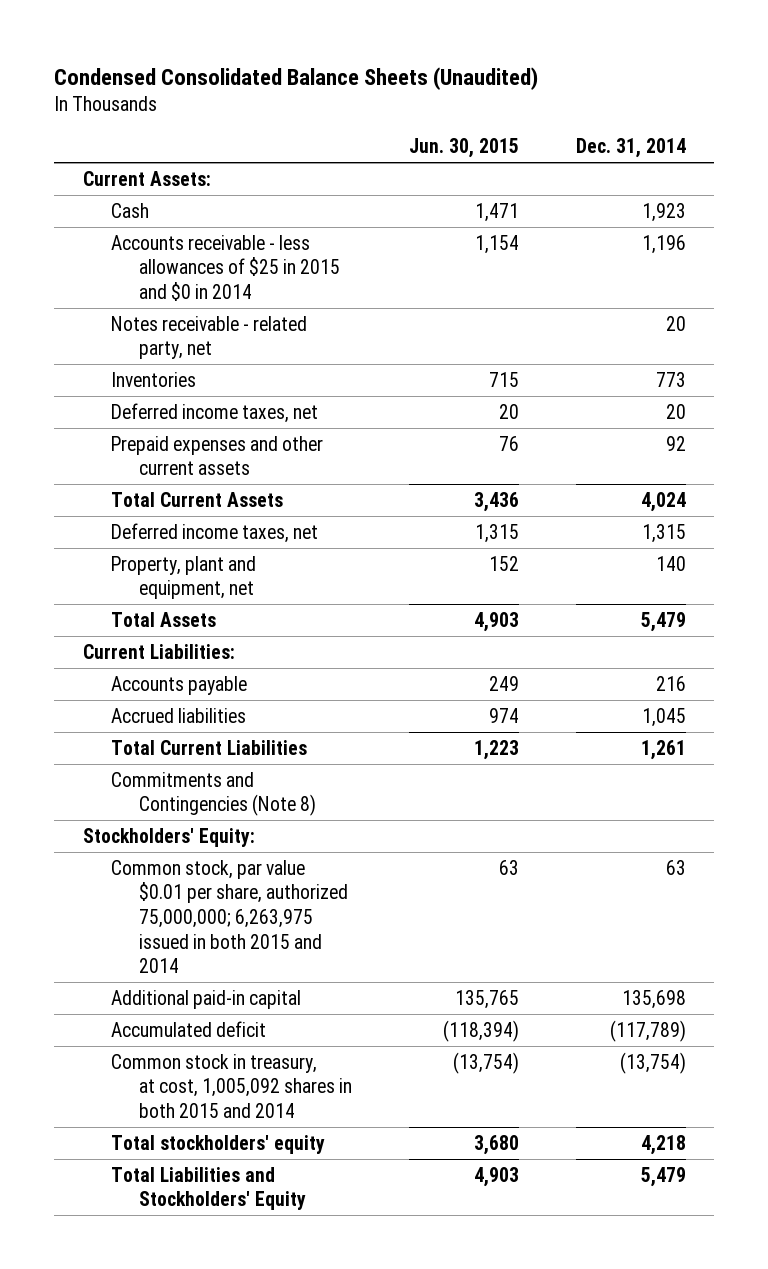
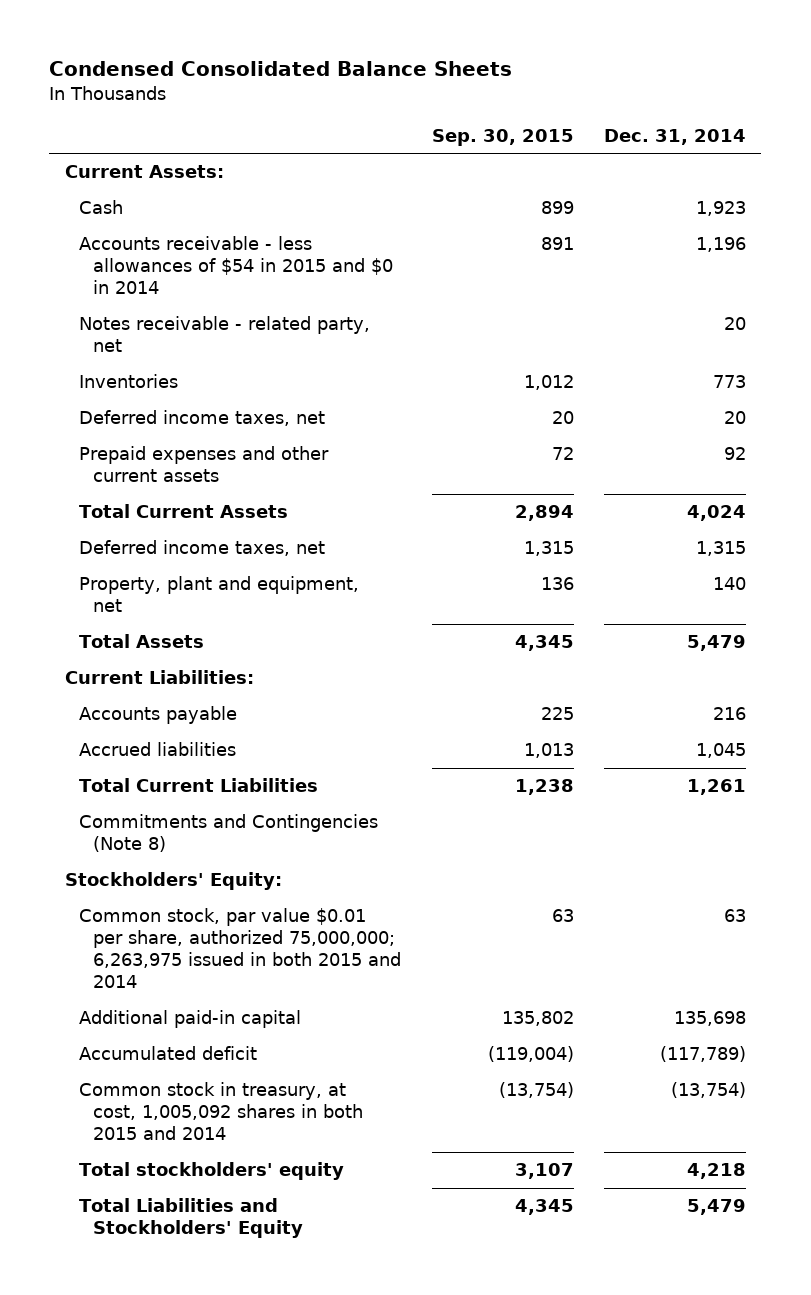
[54,66,539,90] Condensed Consolidated Balance Sheets (Unaudited) -> [49,61,513,77] Condensed Consolidated Balance Sheets
[408,138,519,159] Jun. 30, 2015 -> none
none -> [431,128,574,146] Sep. 30, 2015
[110,234,341,301] Accounts receivable - less allowances of $25 in 2015 and $0 in 2014 -> [79,236,394,295] Accounts receivable - less allowances of $54 in 2015 and $0 in 2014

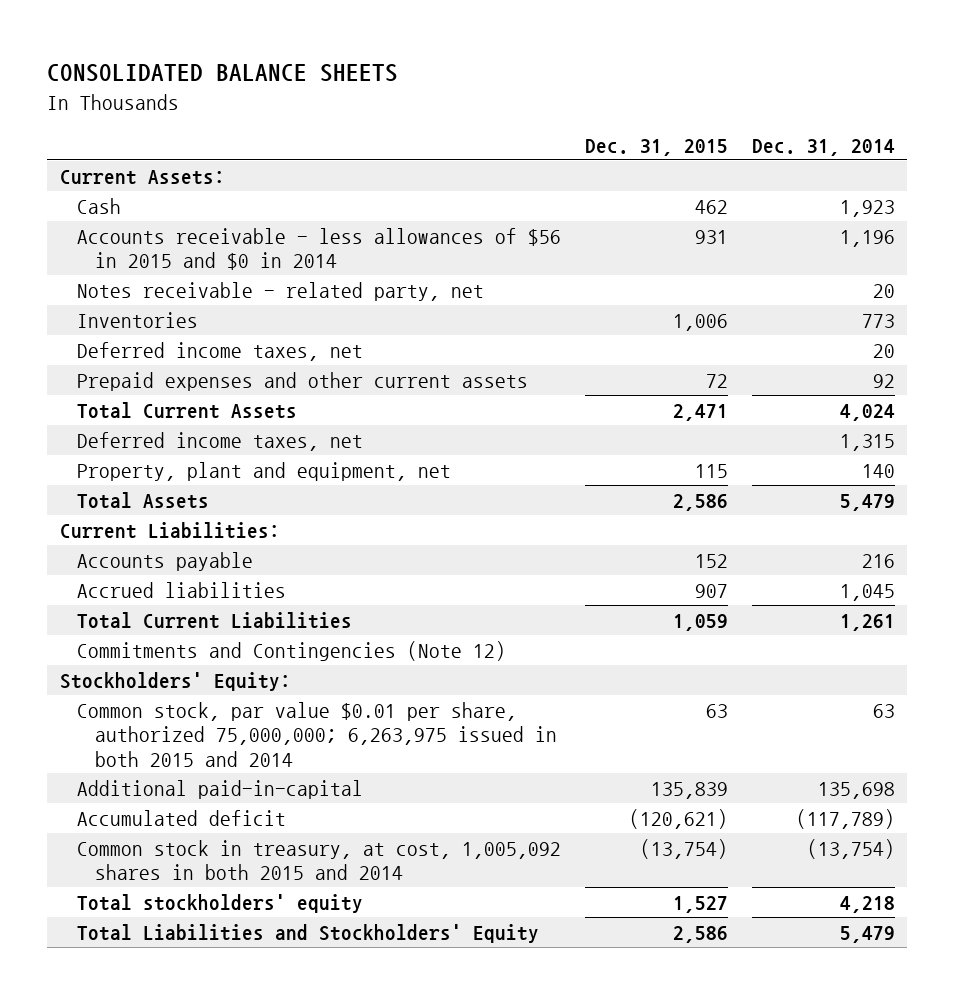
[49,61,513,77] Condensed Consolidated Balance Sheets -> [47,64,399,83] CONSOLIDATED BALANCE SHEETS
[431,128,574,146] Sep. 30, 2015 -> none
none -> [585,138,729,156] Dec. 31, 2015
[79,236,394,295] Accounts receivable - less allowances of $54 in 2015 and $0 in 2014 -> [77,227,562,271] Accounts receivable - less allowances of $56 in 2015 and $0 in 2014
[79,814,379,853] Commitments and Contingencies (Note 8) -> [77,640,507,661] Commitments and Contingencies (Note 12)
[79,1010,302,1029] Additional paid-in capital -> [77,779,364,799] Additional paid-in-capital

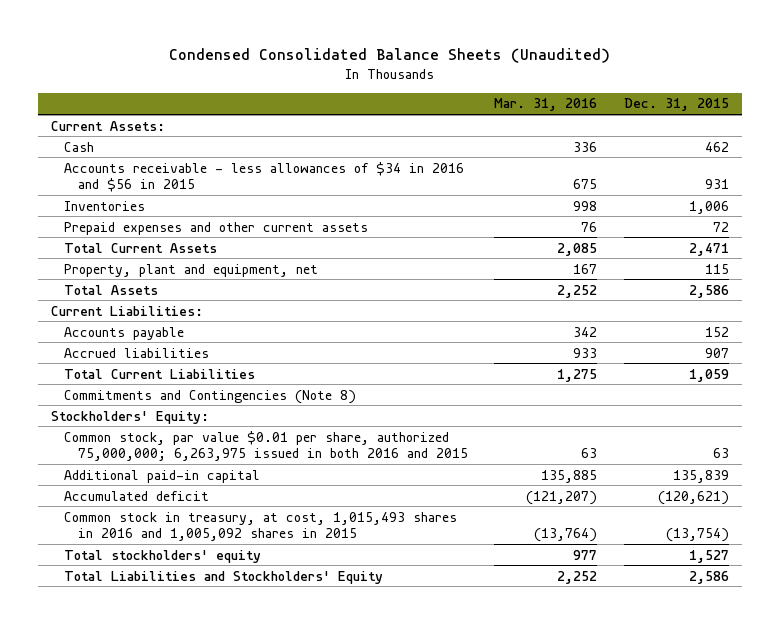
[47,64,399,83] CONSOLIDATED BALANCE SHEETS -> [168,47,610,63] Condensed Consolidated Balance Sheets (Unaudited)
[752,138,896,156] Dec. 31, 2014 -> none
none -> [494,98,598,112] Mar. 31, 2016
[77,281,485,301] Notes receivable - related party, net -> none
[77,227,562,271] Accounts receivable - less allowances of $56 in 2015 and $0 in 2014 -> [64,161,465,192] Accounts receivable - less allowances of $34 in 2016 and $56 in 2015
[77,341,364,361] Deferred income taxes, net -> none
[77,431,364,451] Deferred income taxes, net -> none
[77,640,507,661] Commitments and Contingencies (Note 12) -> [64,389,357,404] Commitments and Contingencies (Note 8)
[77,701,557,767] Common stock, par value $0.01 per share, authorized 75,000,000; 6,263,975 issued in both 2015 and 2014 -> [64,430,468,461] Common stock, par value $0.01 per share, authorized 75,000,000; 6,263,975 issued in both 2016 and 2015
[77,779,364,799] Additional paid-in-capital -> [64,469,261,483] Additional paid-in capital
[77,839,562,881] Common stock in treasury, at cost, 1,005,092 shares in both 2015 and 2014 -> [64,511,458,541] Common stock in treasury, at cost, 1,015,493 shares in 2016 and 1,005,092 shares in 2015

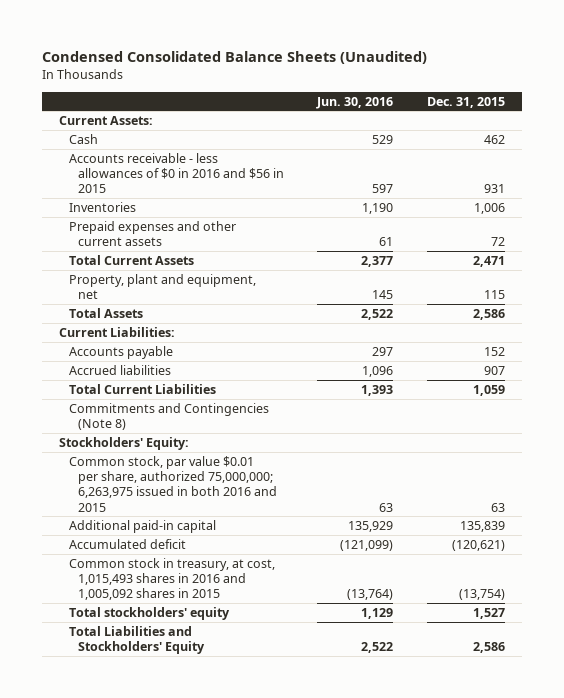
[494,98,598,112] Mar. 31, 2016 -> none
none -> [316,96,394,109] Jun. 30, 2016
[64,161,465,192] Accounts receivable - less allowances of $34 in 2016 and $56 in 2015 -> [68,152,284,194] Accounts receivable - less allowances of $0 in 2016 and $56 in 2015

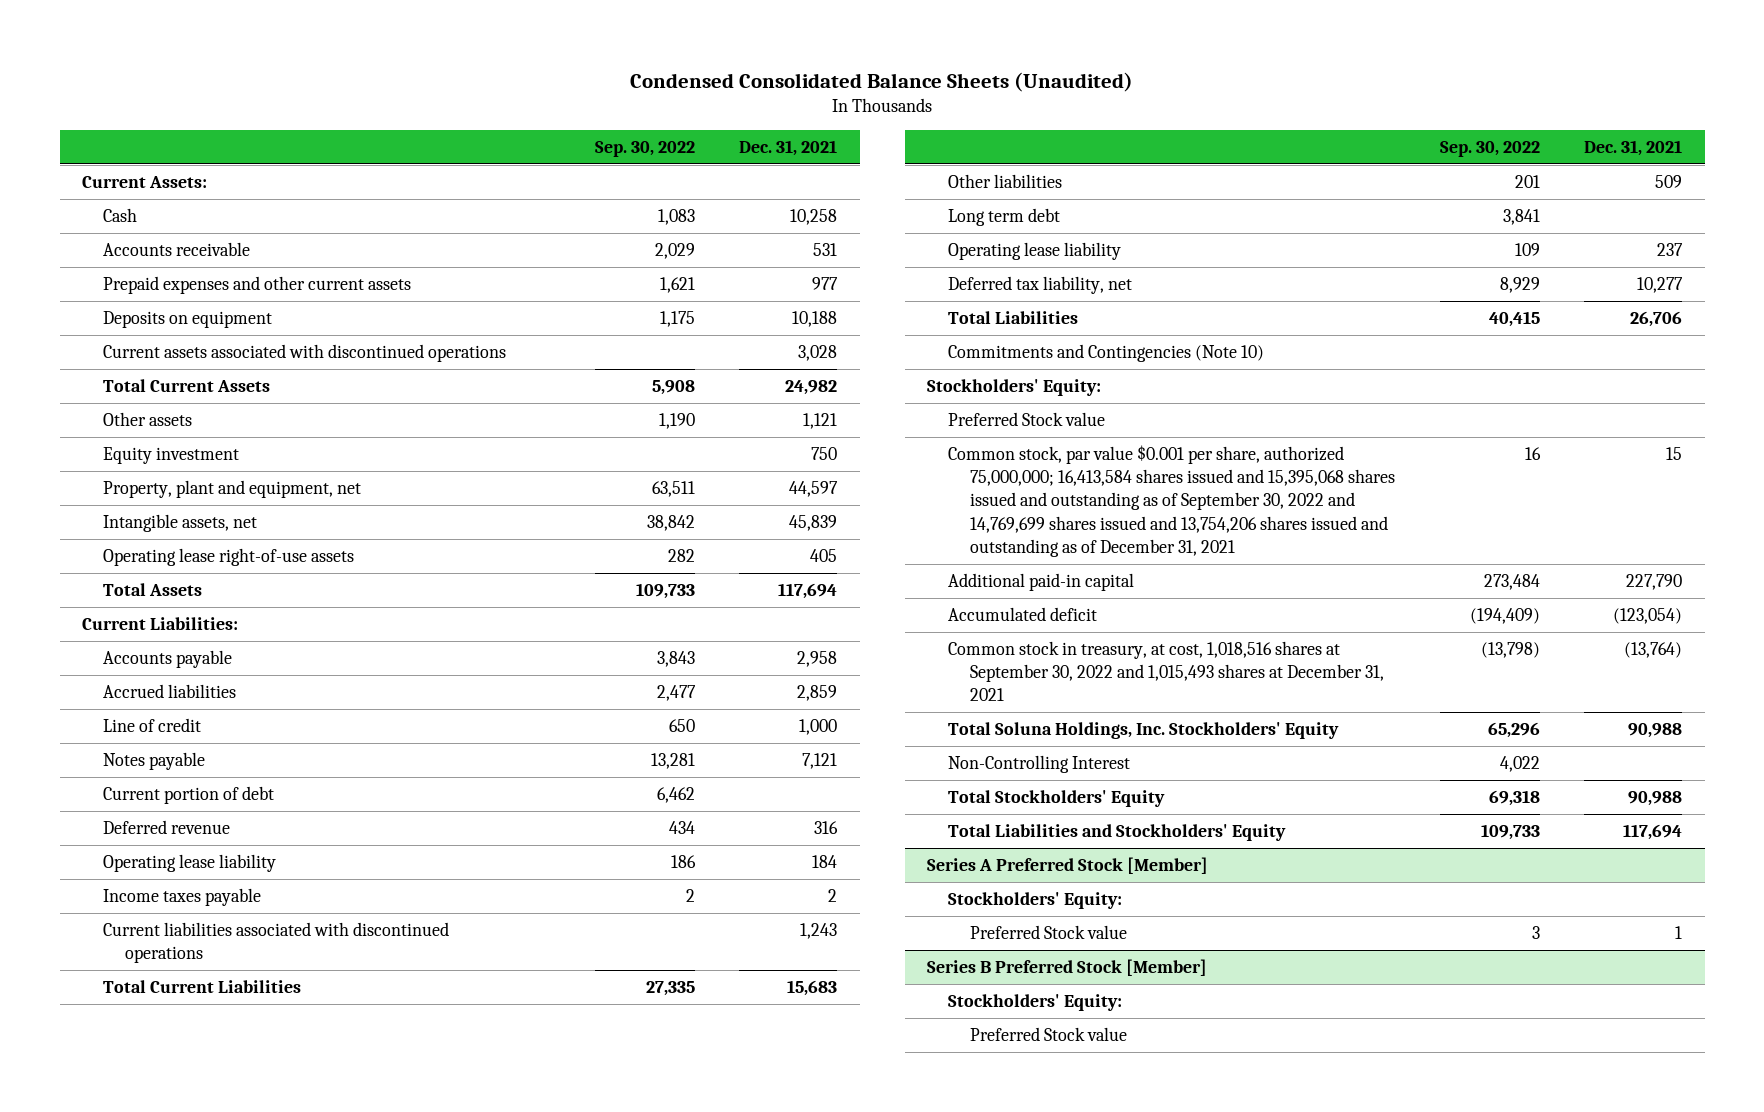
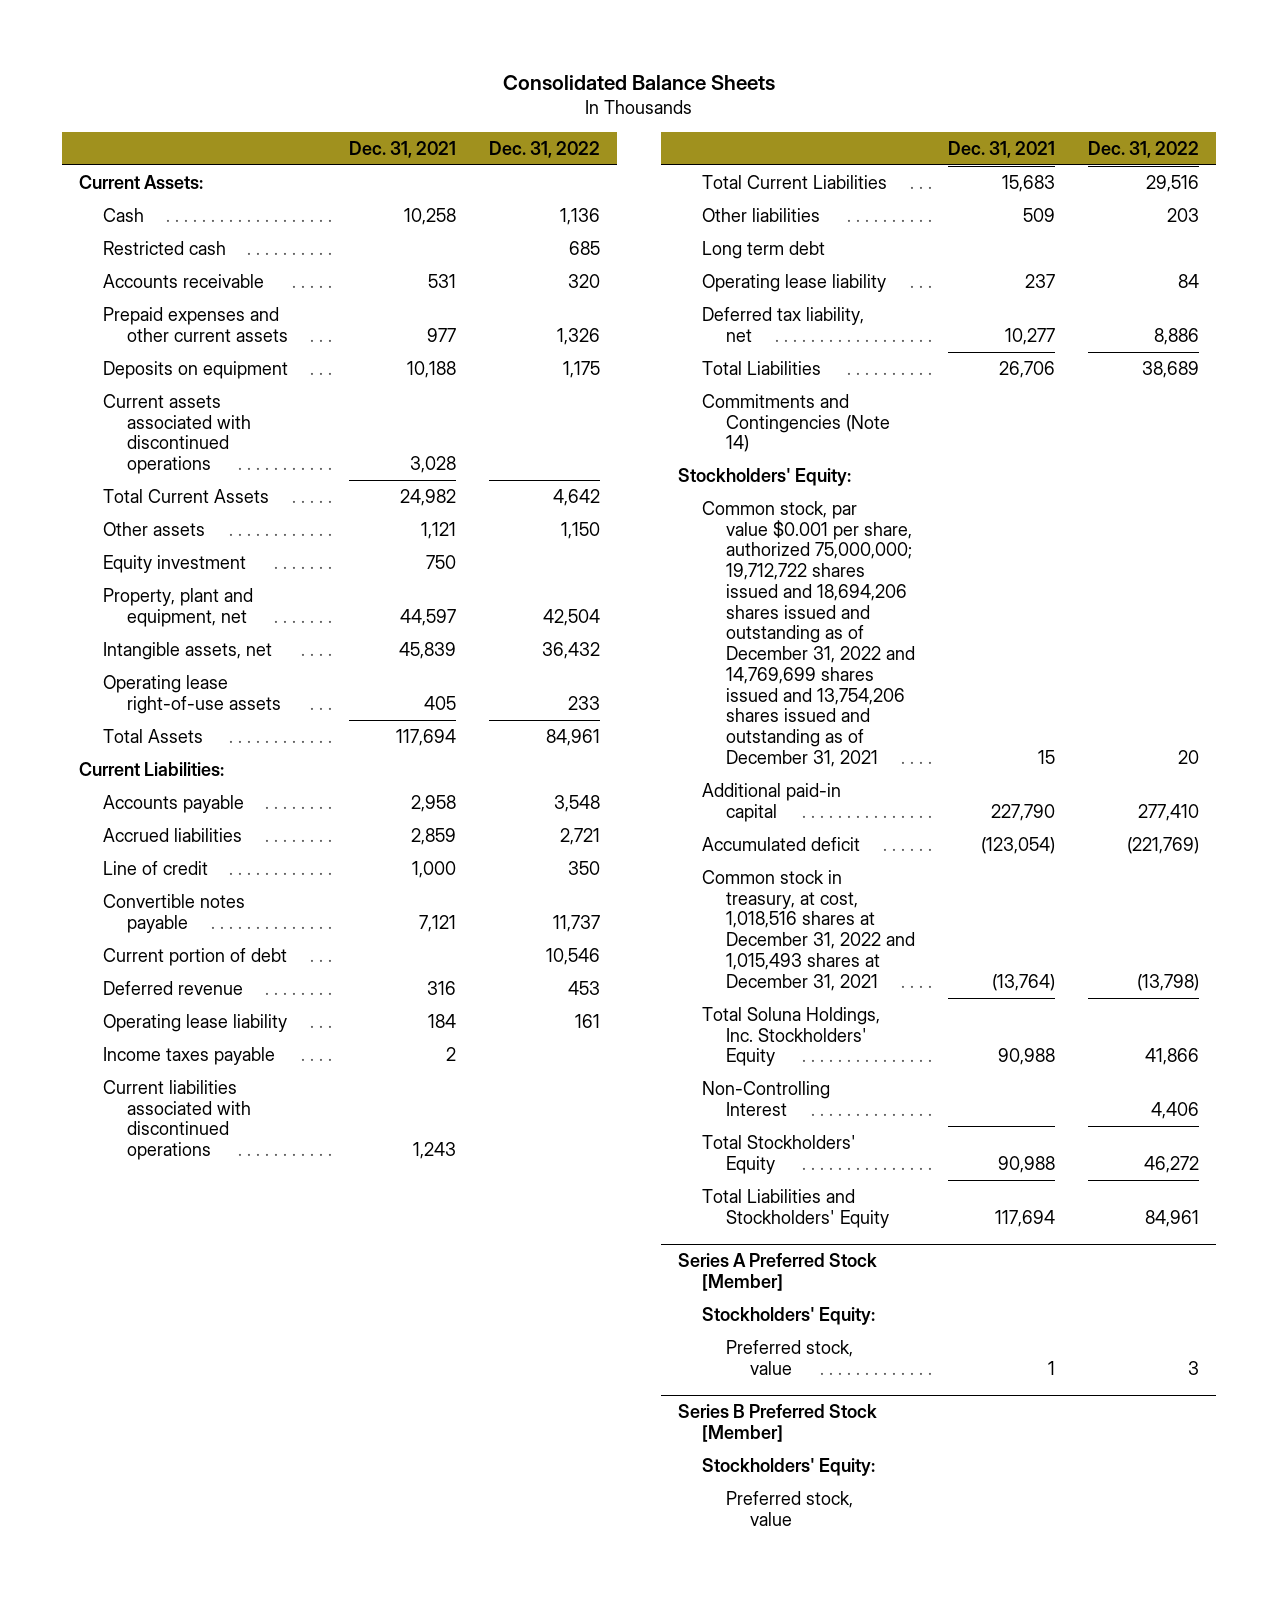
[630,71,1134,92] Condensed Consolidated Balance Sheets (Unaudited) -> [502,74,775,90] Consolidated Balance Sheets
[594,140,695,157] Sep. 30, 2022 -> none
none -> [488,140,600,158] Dec. 31, 2022
none -> [102,241,226,256] Restricted cash
[103,752,206,771] Notes payable -> [102,894,245,933] Convertible notes payable
[948,344,1265,363] Commitments and Contingencies (Note 10) -> [701,394,891,453] Commitments and Contingencies (Note 14)
[948,412,1106,427] Preferred Stock value -> none
[948,445,1395,557] Common stock, par value $0.001 per share, authorized 75,000,000; 16,413,584 shares issued and 15,395,068 shares issued and outstanding as of September 30, 2022 and 14,769,699 shares issued and 13,754,206 shares issued and outstanding as of December 31, 2021 -> [701,501,916,767] Common stock, par value $0.001 per share, authorized 75,000,000; 19,712,722 shares issued and 18,694,206 shares issued and outstanding as of December 31, 2022 and 14,769,699 shares issued and 13,754,206 shares issued and outstanding as of December 31, 2021
[948,641,1384,702] Common stock in treasury, at cost, 1,018,516 shares at September 30, 2022 and 1,015,493 shares at December 31, 2021 -> [701,870,916,991] Common stock in treasury, at cost, 1,018,516 shares at December 31, 2022 and 1,015,493 shares at December 31, 2021
[969,925,1127,940] Preferred Stock value -> [726,1340,854,1375] Preferred stock, value
[969,1027,1127,1042] Preferred Stock value -> [726,1491,854,1526] Preferred stock, value

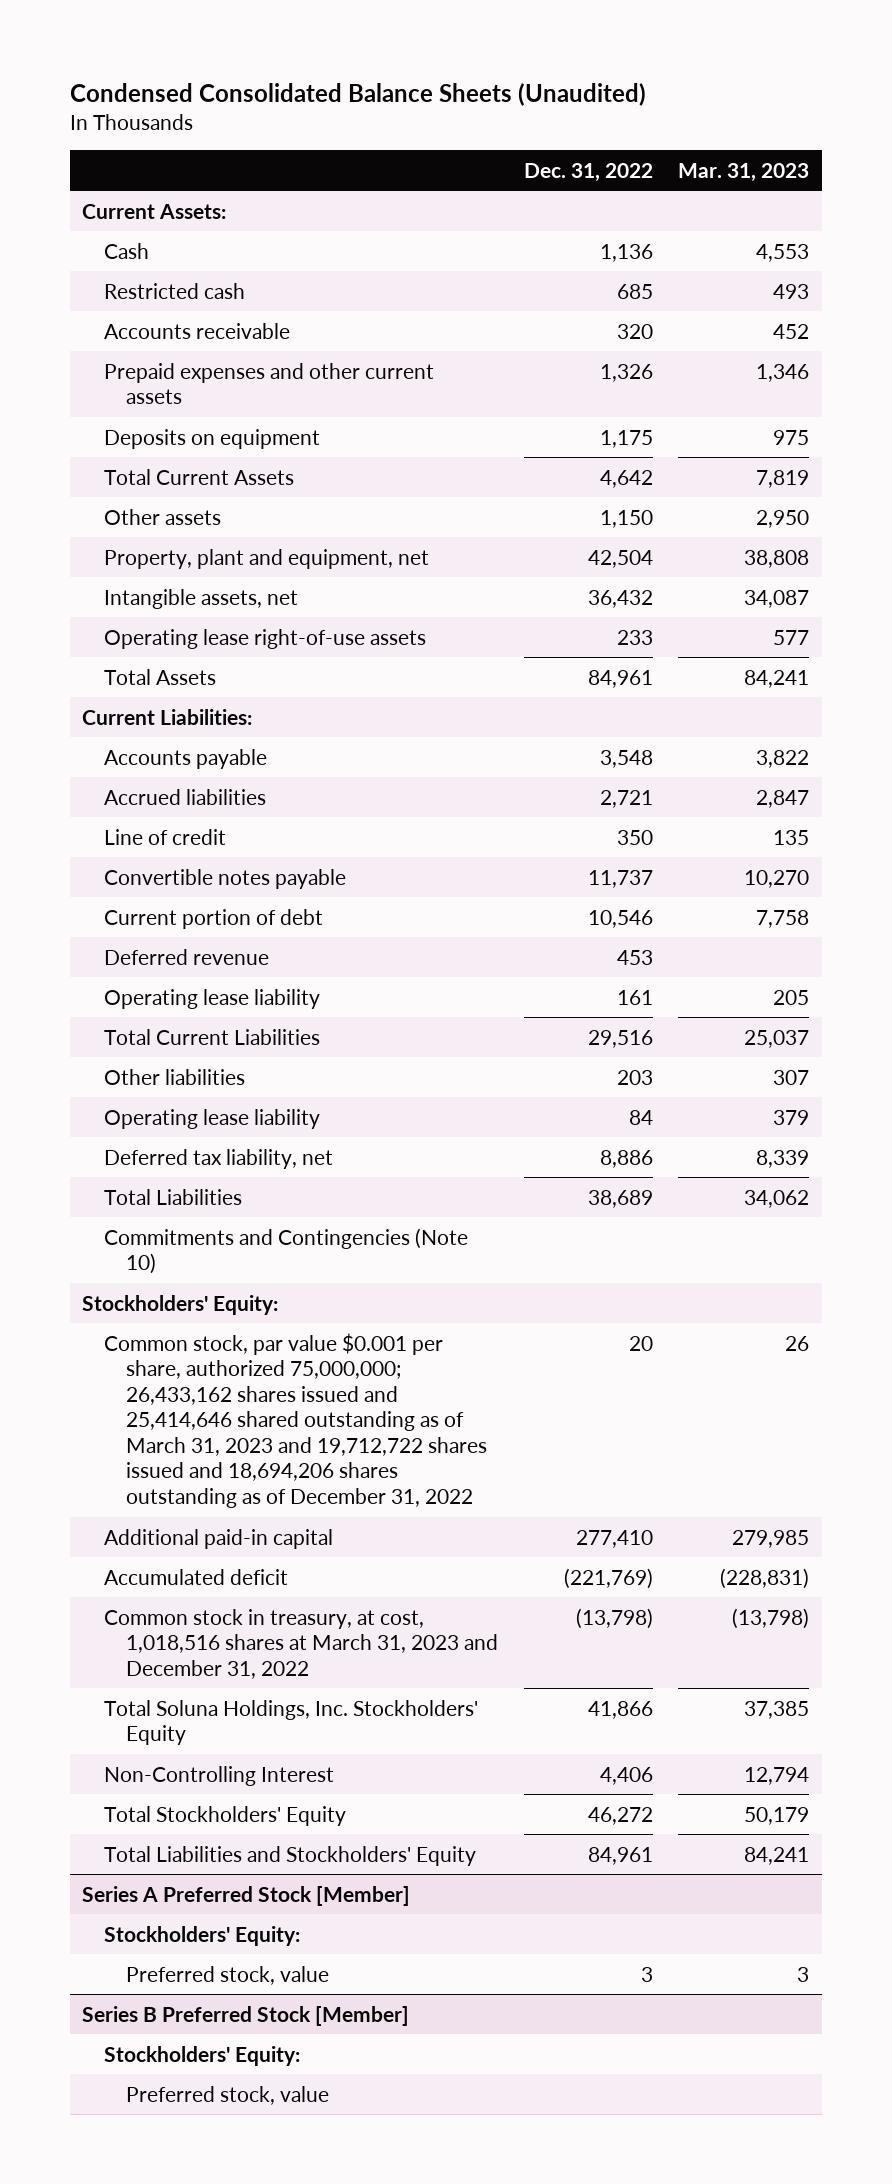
[502,74,775,90] Consolidated Balance Sheets -> [69,82,646,106] Condensed Consolidated Balance Sheets (Unaudited)
[348,140,456,158] Dec. 31, 2021 -> none
none -> [678,162,810,182] Mar. 31, 2023
[102,394,251,475] Current assets associated with discontinued operations -> none
[102,555,246,574] Equity investment -> none
[102,1047,275,1066] Income taxes payable -> none
[102,1080,251,1161] Current liabilities associated with discontinued operations -> none
[701,241,825,260] Long term debt -> none
[701,394,891,453] Commitments and Contingencies (Note 14) -> [104,1227,469,1275] Commitments and Contingencies (Note 10)
[701,501,916,767] Common stock, par value $0.001 per share, authorized 75,000,000; 19,712,722 shares issued and 18,694,206 shares issued and outstanding as of December 31, 2022 and 14,769,699 shares issued and 13,754,206 shares issued and outstanding as of December 31, 2021 -> [104,1332,488,1509] Common stock, par value $0.001 per share, authorized 75,000,000; 26,433,162 shares issued and 25,414,646 shared outstanding as of March 31, 2023 and 19,712,722 shares issued and 18,694,206 shares outstanding as of December 31, 2022
[701,870,916,991] Common stock in treasury, at cost, 1,018,516 shares at December 31, 2022 and 1,015,493 shares at December 31, 2021 -> [104,1608,499,1679] Common stock in treasury, at cost, 1,018,516 shares at March 31, 2023 and December 31, 2022

